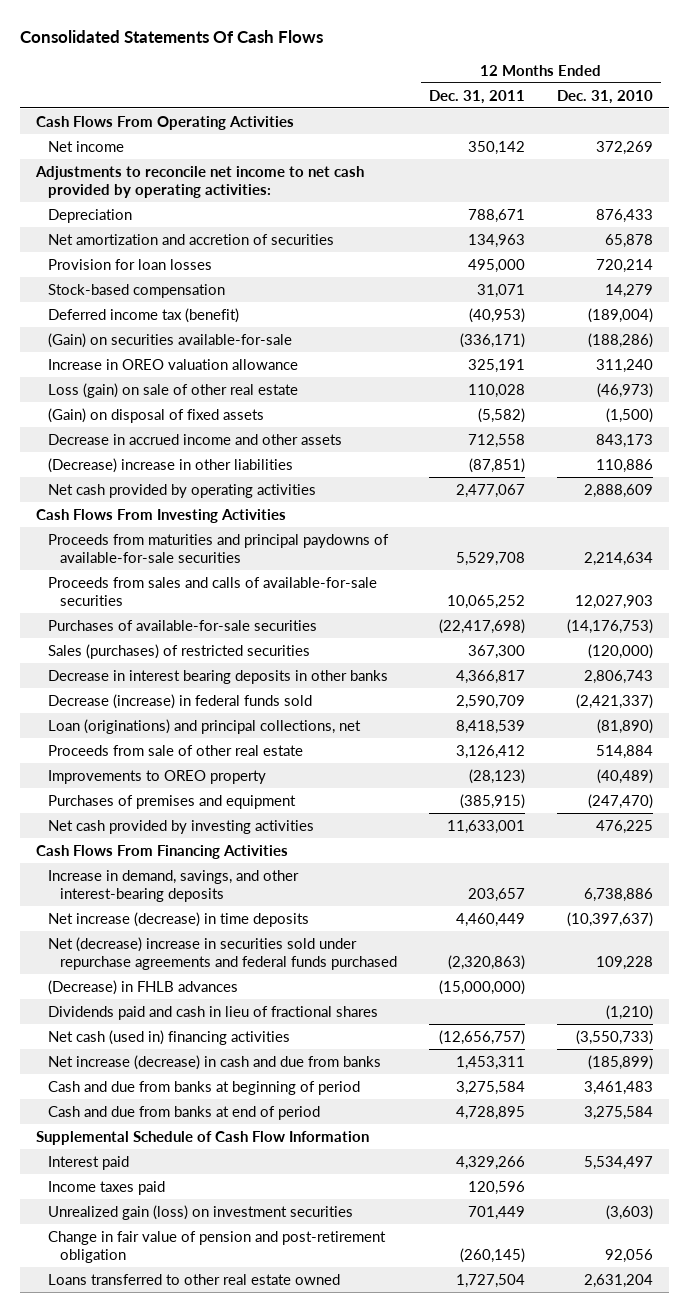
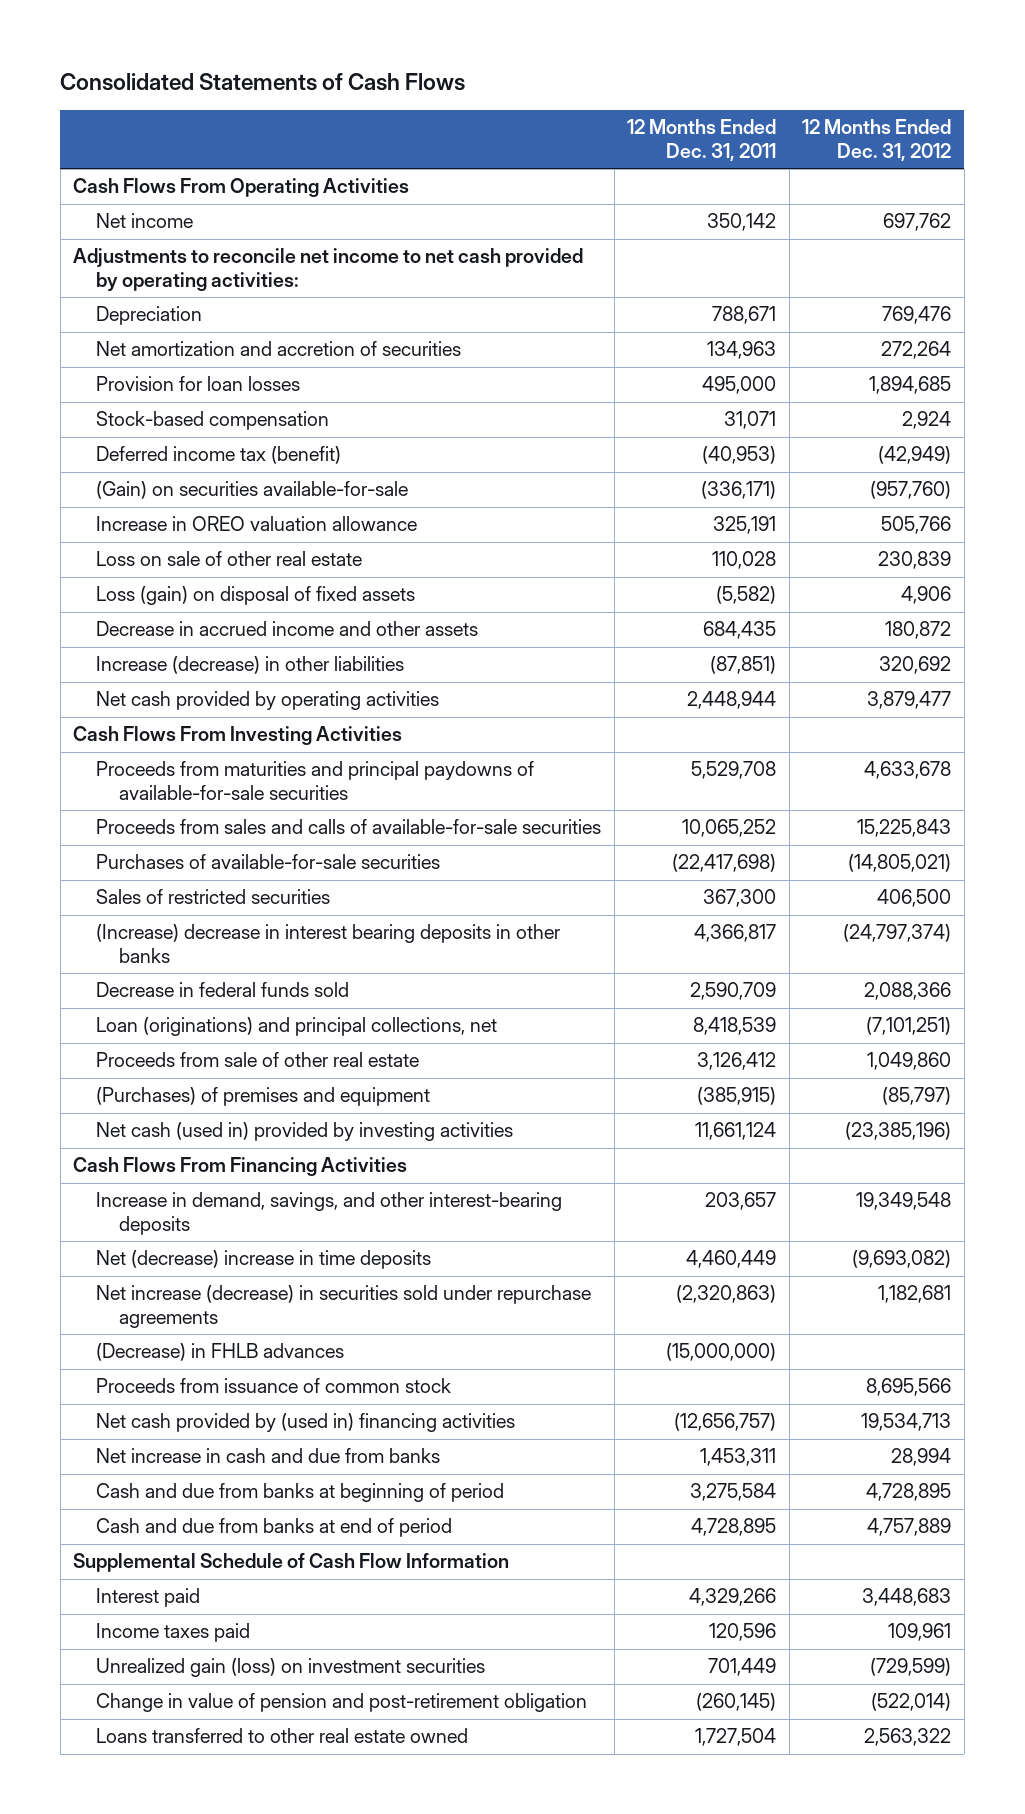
[19,29,323,43] Consolidated Statements Of Cash Flows -> [60,73,466,92] Consolidated Statements of Cash Flows
[557,89,654,104] Dec. 31, 2010 -> none
none -> [802,119,952,162] 12 Months Ended Dec. 31, 2012
[47,382,298,398] Loss (gain) on sale of other real estate -> [96,551,363,567] Loss on sale of other real estate
[47,407,264,423] (Gain) on disposal of fixed assets -> [96,586,416,606] Loss (gain) on disposal of fixed assets
[468,433,526,448] 712,558 -> [703,621,777,640] 684,435
[47,457,293,473] (Decrease) increase in other liabilities -> [96,656,405,675] Increase (decrease) in other liabilities
[456,483,526,498] 2,477,067 -> [687,691,777,710] 2,448,944
[47,643,310,659] Sales (purchases) of restricted securities -> [96,889,331,905] Sales of restricted securities
[47,669,388,684] Decrease in interest bearing deposits in other banks -> [96,924,561,964] (Increase) decrease in interest bearing deposits in other banks
[47,693,312,709] Decrease (increase) in federal funds sold -> [96,982,350,998] Decrease in federal funds sold
[47,769,266,784] Improvements to OREO property -> none
[47,794,296,809] Purchases of premises and equipment -> [96,1087,431,1107] (Purchases) of premises and equipment
[47,819,314,834] Net cash provided by investing activities -> [96,1122,514,1142] Net cash (used in) provided by investing activities
[447,819,526,834] 11,633,001 -> [695,1122,777,1141] 11,661,124
[47,911,309,927] Net increase (decrease) in time deposits -> [96,1250,432,1270] Net (decrease) increase in time deposits
[47,936,398,971] Net (decrease) increase in securities sold under repurchase agreements and federal funds purchased -> [96,1285,592,1329] Net increase (decrease) in securities sold under repurchase agreements
[47,1005,378,1020] Dividends paid and cash in lieu of fractional shares -> none
none -> [96,1378,452,1394] Proceeds from issuance of common stock
[47,1029,290,1045] Net cash (used in) financing activities -> [96,1413,516,1433] Net cash provided by (used in) financing activities
[47,1054,381,1070] Net increase (decrease) in cash and due from banks -> [96,1448,441,1464] Net increase in cash and due from banks
[47,1230,386,1264] Change in fair value of pension and post-retirement obligation -> [96,1693,588,1713] Change in value of pension and post-retirement obligation

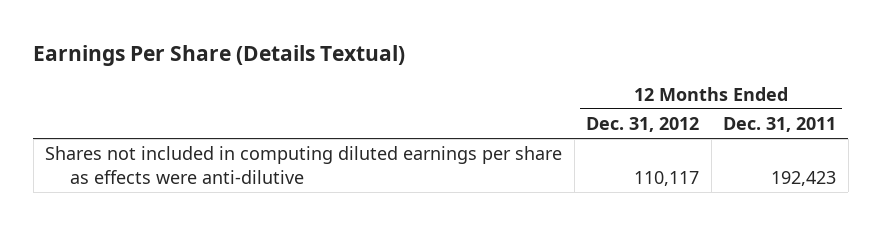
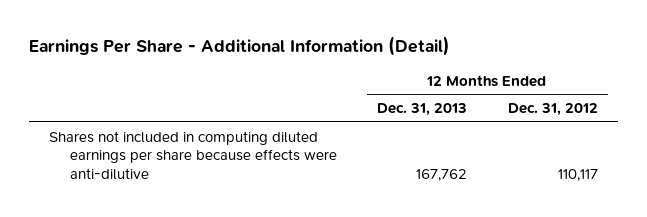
[33,45,406,67] Earnings Per Share (Details Textual) -> [28,36,450,57] Earnings Per Share - Additional Information (Detail)
[723,117,837,133] Dec. 31, 2011 -> none
none -> [377,103,468,117] Dec. 31, 2013
[45,146,563,184] Shares not included in computing diluted earnings per share as effects were anti-dilutive -> [49,130,337,181] Shares not included in computing diluted earnings per share because effects were anti-dilutive

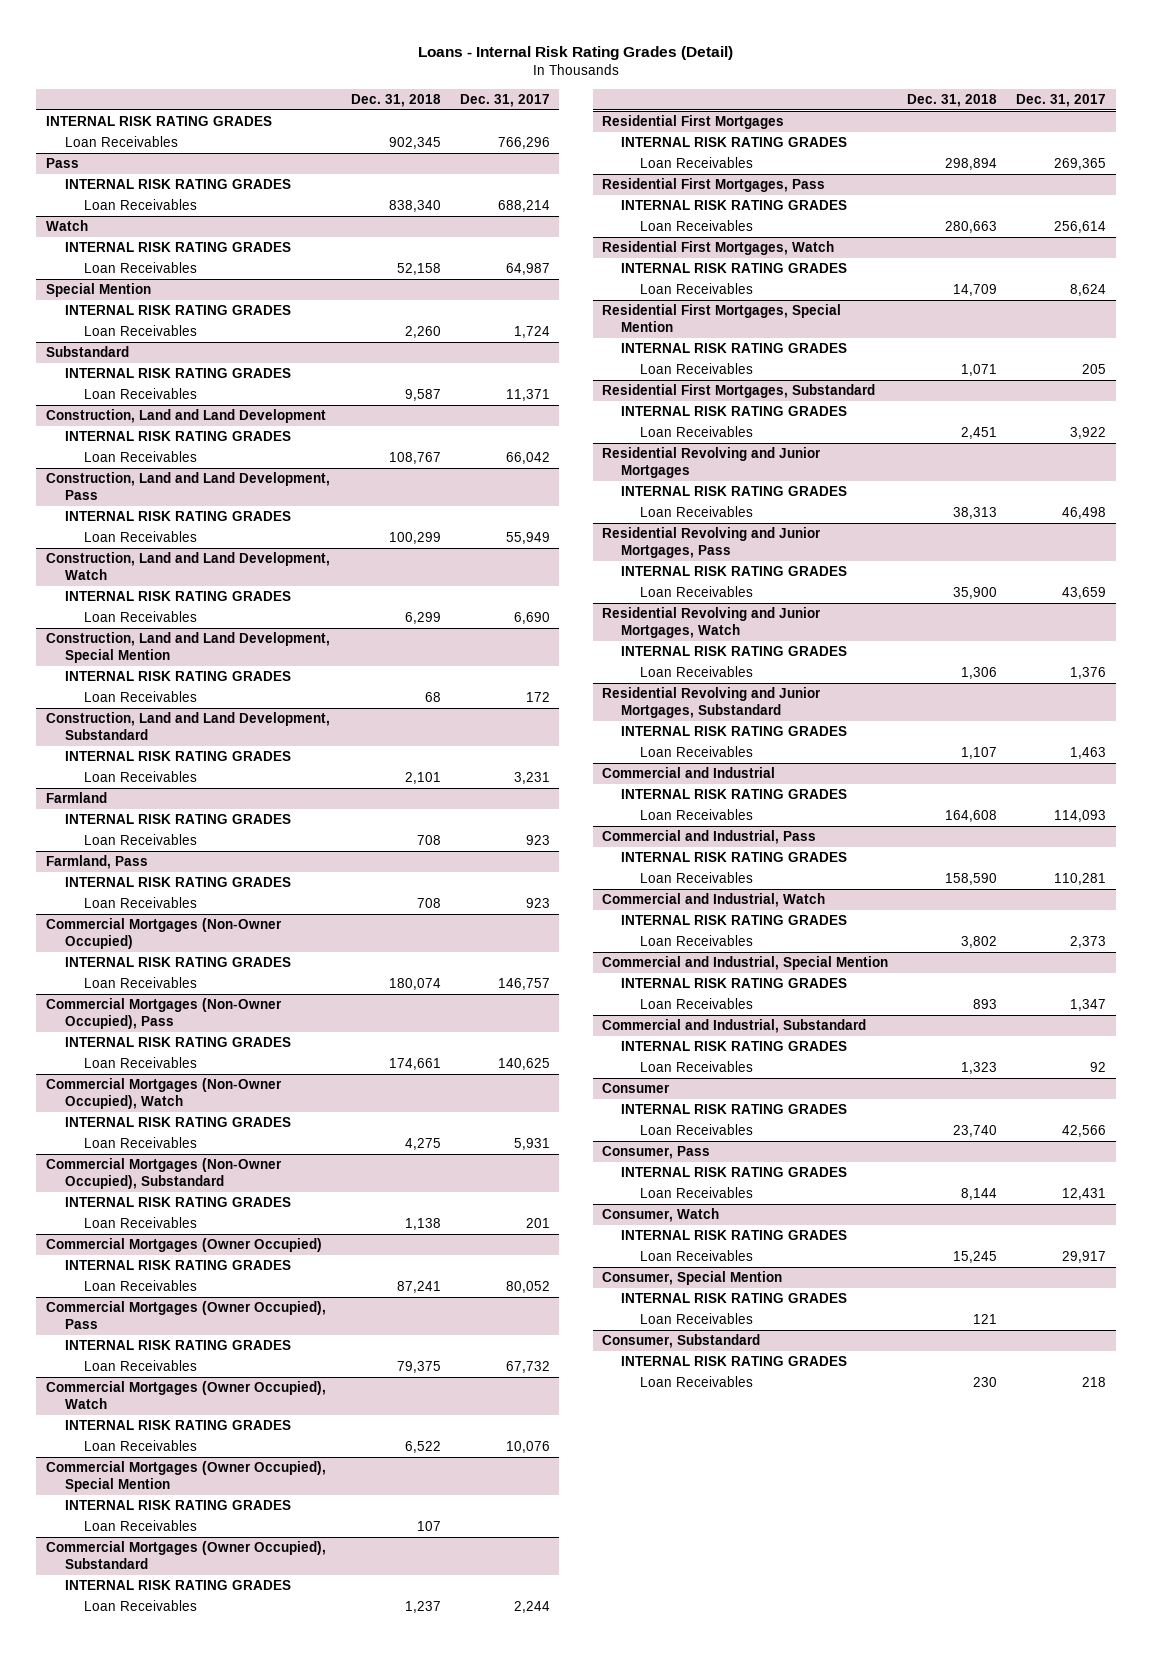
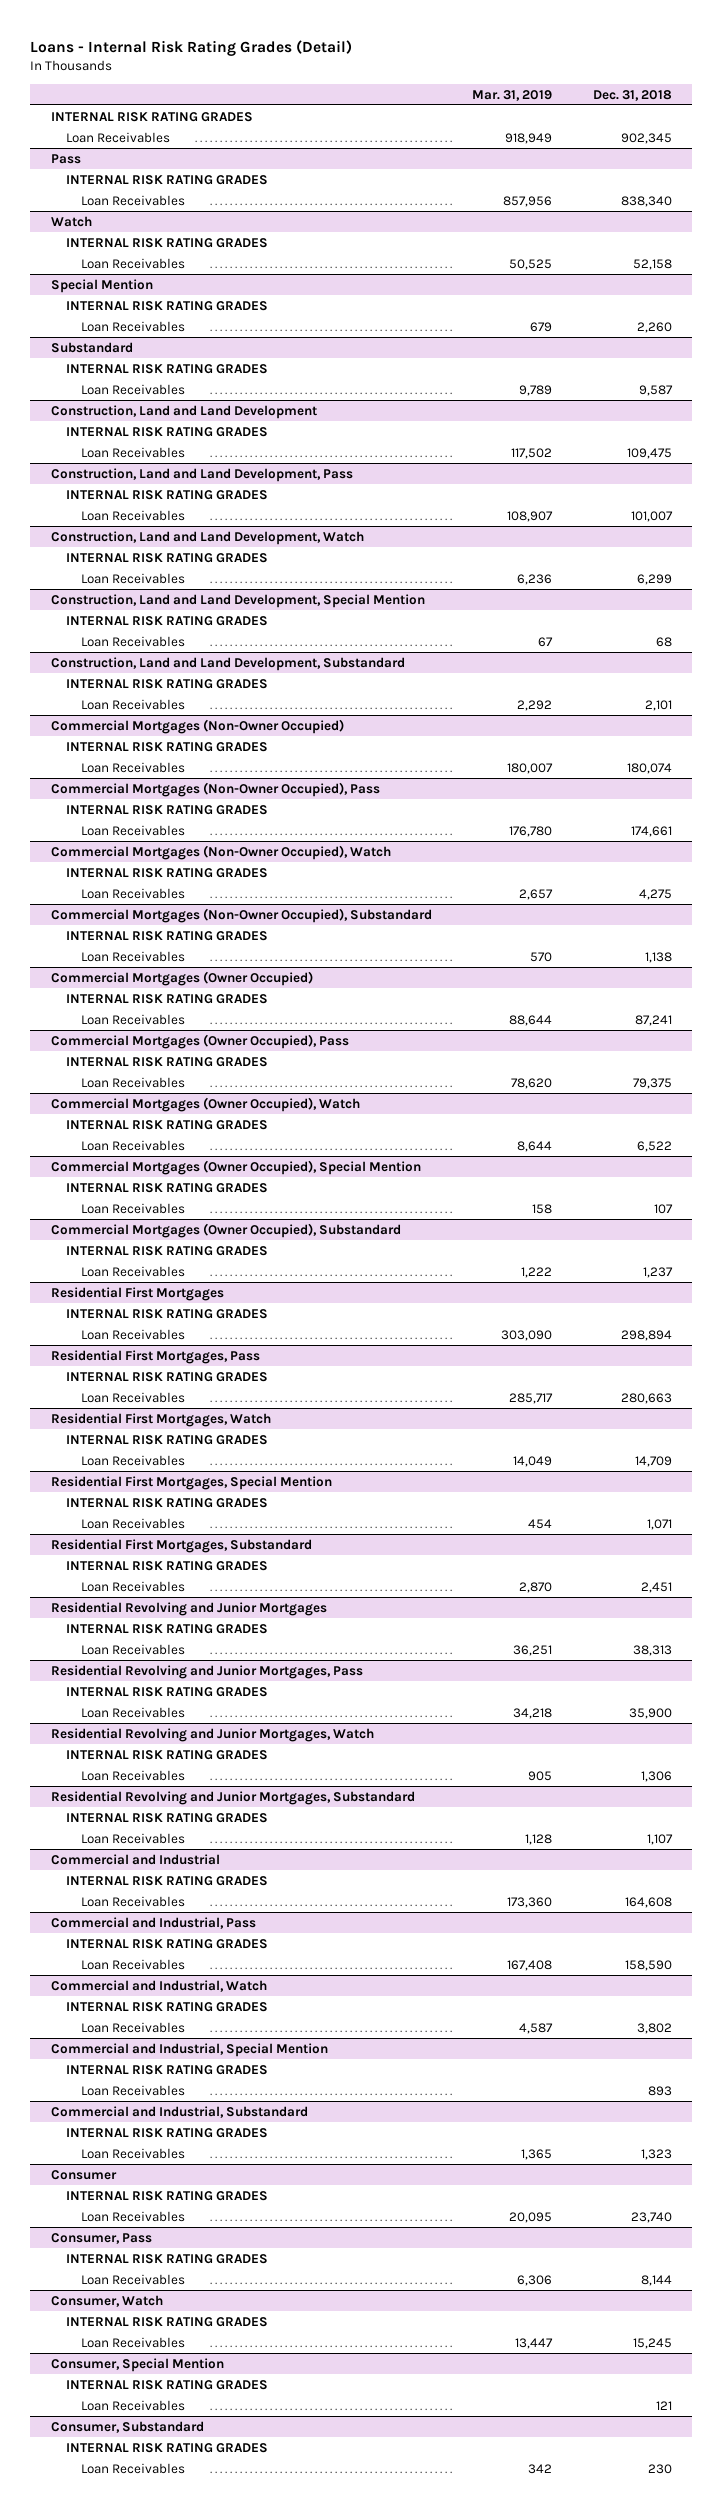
[459,93,550,107] Dec. 31, 2017 -> none
none -> [472,89,553,101] Mar. 31, 2019
[388,452,441,465] 108,767 -> [626,447,672,459] 109,475
[388,532,441,545] 100,299 -> [630,510,673,522] 101,007
[45,792,107,804] Farmland -> none
[64,814,291,825] INTERNAL RISK RATING GRADES -> none
[83,834,197,846] Loan Receivables -> none
[45,855,148,870] Farmland, Pass -> none
[64,877,291,888] INTERNAL RISK RATING GRADES -> none
[83,897,197,909] Loan Receivables -> none

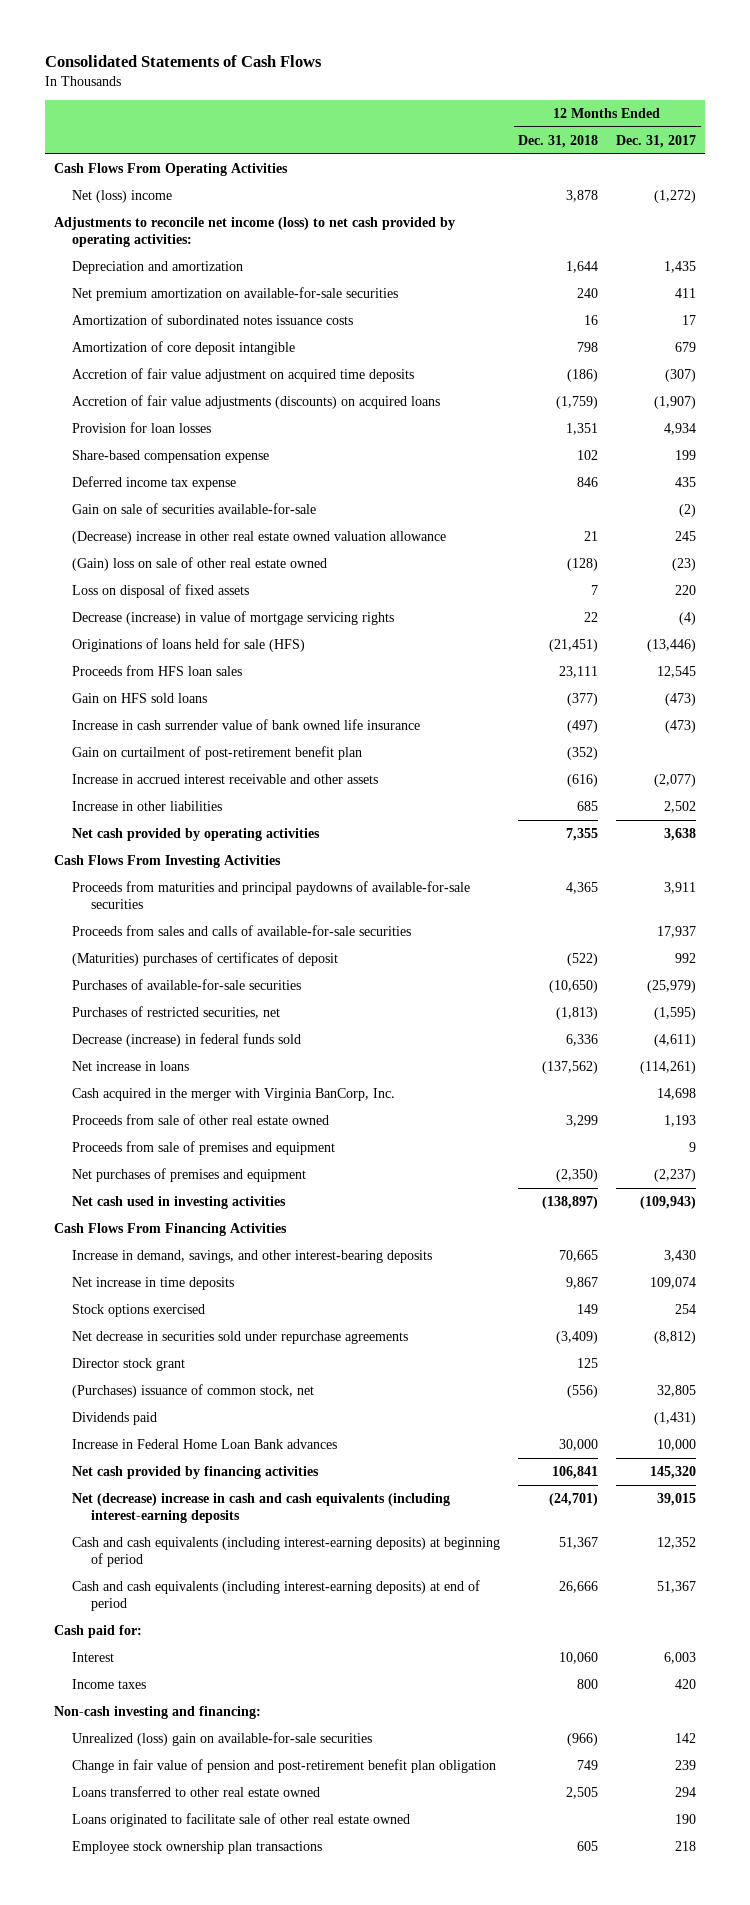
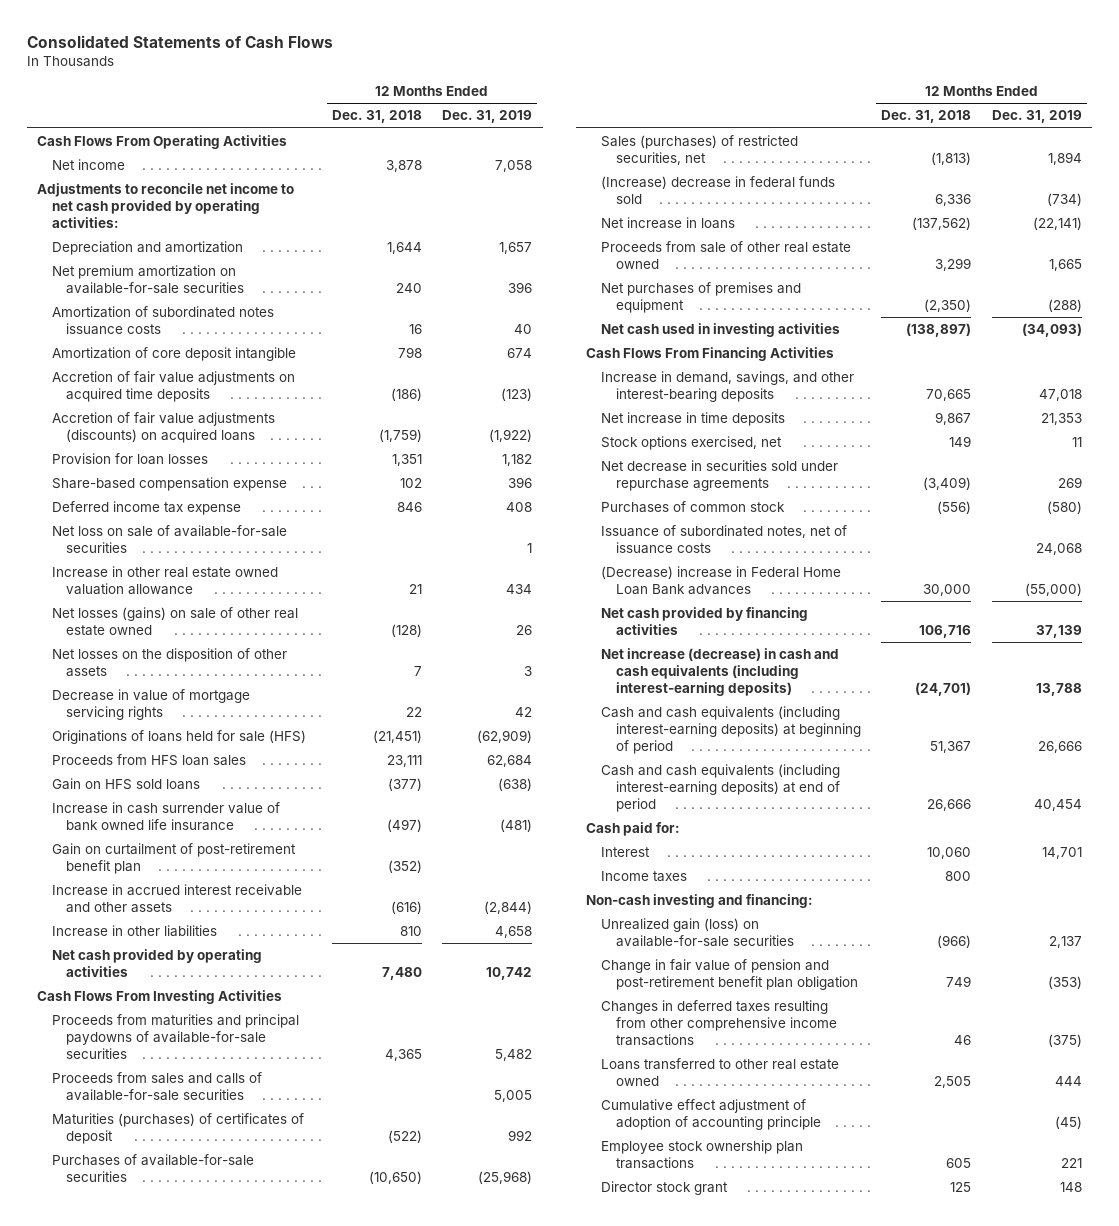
[616,134,697,148] Dec. 31, 2017 -> none
none -> [442,110,533,124] Dec. 31, 2019
[72,190,173,204] Net (loss) income -> [51,158,125,170] Net income
[53,217,455,247] Adjustments to reconcile net income (loss) to net cash provided by operating activities: -> [37,182,295,229] Adjustments to reconcile net income to net cash provided by operating activities:
[72,368,415,383] Accretion of fair value adjustment on acquired time deposits -> [51,370,295,403] Accretion of fair value adjustments on acquired time deposits
[72,503,317,515] Gain on sale of securities available-for-sale -> [51,524,287,554] Net loss on sale of available-for-sale securities
[72,531,447,545] (Decrease) increase in other real estate owned valuation allowance -> [51,565,278,596] Increase in other real estate owned valuation allowance
[72,557,328,572] (Gain) loss on sale of other real estate owned -> [51,606,298,637] Net losses (gains) on sale of other real estate owned
[72,584,250,599] Loss on disposal of fixed assets -> [51,647,287,678] Net losses on the disposition of other assets
[72,611,395,626] Decrease (increase) in value of mortgage servicing rights -> [51,688,250,721] Decrease in value of mortgage servicing rights
[577,801,599,812] 685 -> [399,925,422,936] 810
[566,828,599,842] 7,355 -> [381,967,422,981] 7,480
[72,952,339,967] (Maturities) purchases of certificates of deposit -> [51,1112,304,1145] Maturities (purchases) of certificates of deposit
[72,1006,281,1020] Purchases of restricted securities, net -> [601,134,799,166] Sales (purchases) of restricted securities, net
[72,1033,302,1048] Decrease (increase) in federal funds sold -> [601,175,836,205] (Increase) decrease in federal funds sold
[72,1088,396,1102] Cash acquired in the merger with Virginia BanCorp, Inc. -> none
[72,1141,336,1156] Proceeds from sale of premises and equipment -> none
[72,1304,206,1318] Stock options exercised -> [601,435,783,450] Stock options exercised, net
[72,1412,158,1426] Dividends paid -> none
[72,1384,315,1399] (Purchases) issuance of common stock, net -> [601,500,786,513] Purchases of common stock
none -> [601,524,848,555] Issuance of subordinated notes, net of issuance costs
[72,1439,338,1450] Increase in Federal Home Loan Bank advances -> [601,565,842,596] (Decrease) increase in Federal Home Loan Bank advances
[552,1466,599,1480] 106,841 -> [919,625,972,639] 106,716
[72,1493,451,1523] Net (decrease) increase in cash and cash equivalents (including interest-earning deposits -> [601,647,840,697] Net increase (decrease) in cash and cash equivalents (including interest-earning deposits)
[72,1732,373,1747] Unrealized (loss) gain on available-for-sale securities -> [601,917,794,948] Unrealized gain (loss) on available-for-sale securities
none -> [601,999,837,1047] Changes in deferred taxes resulting from other comprehensive income transactions
[72,1813,411,1828] Loans originated to facilitate sale of other real estate owned -> none
none -> [601,1098,821,1131] Cumulative effect adjustment of adoption of accounting principle
[72,1358,186,1372] Director stock grant -> [601,1180,729,1195] Director stock grant

